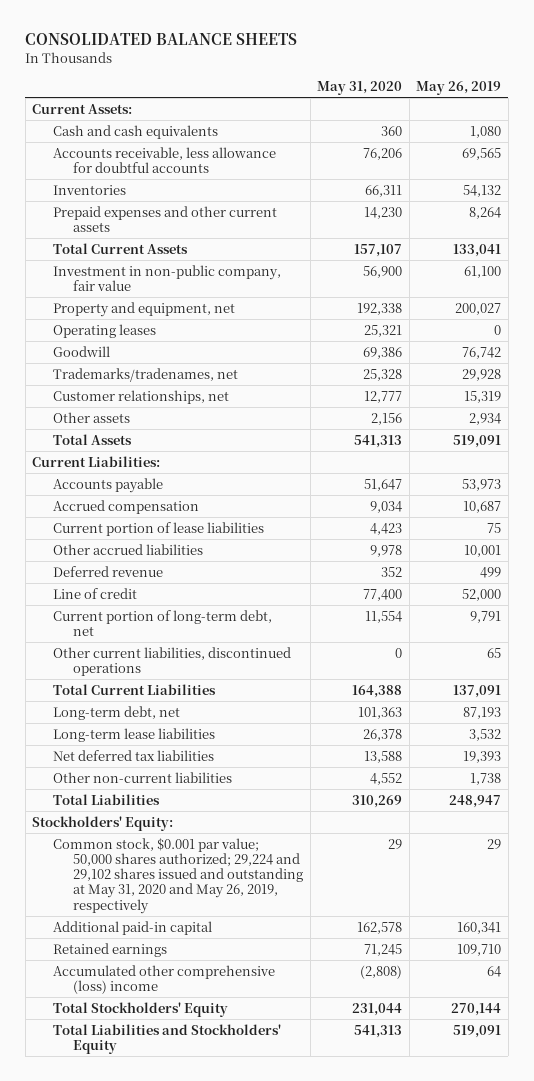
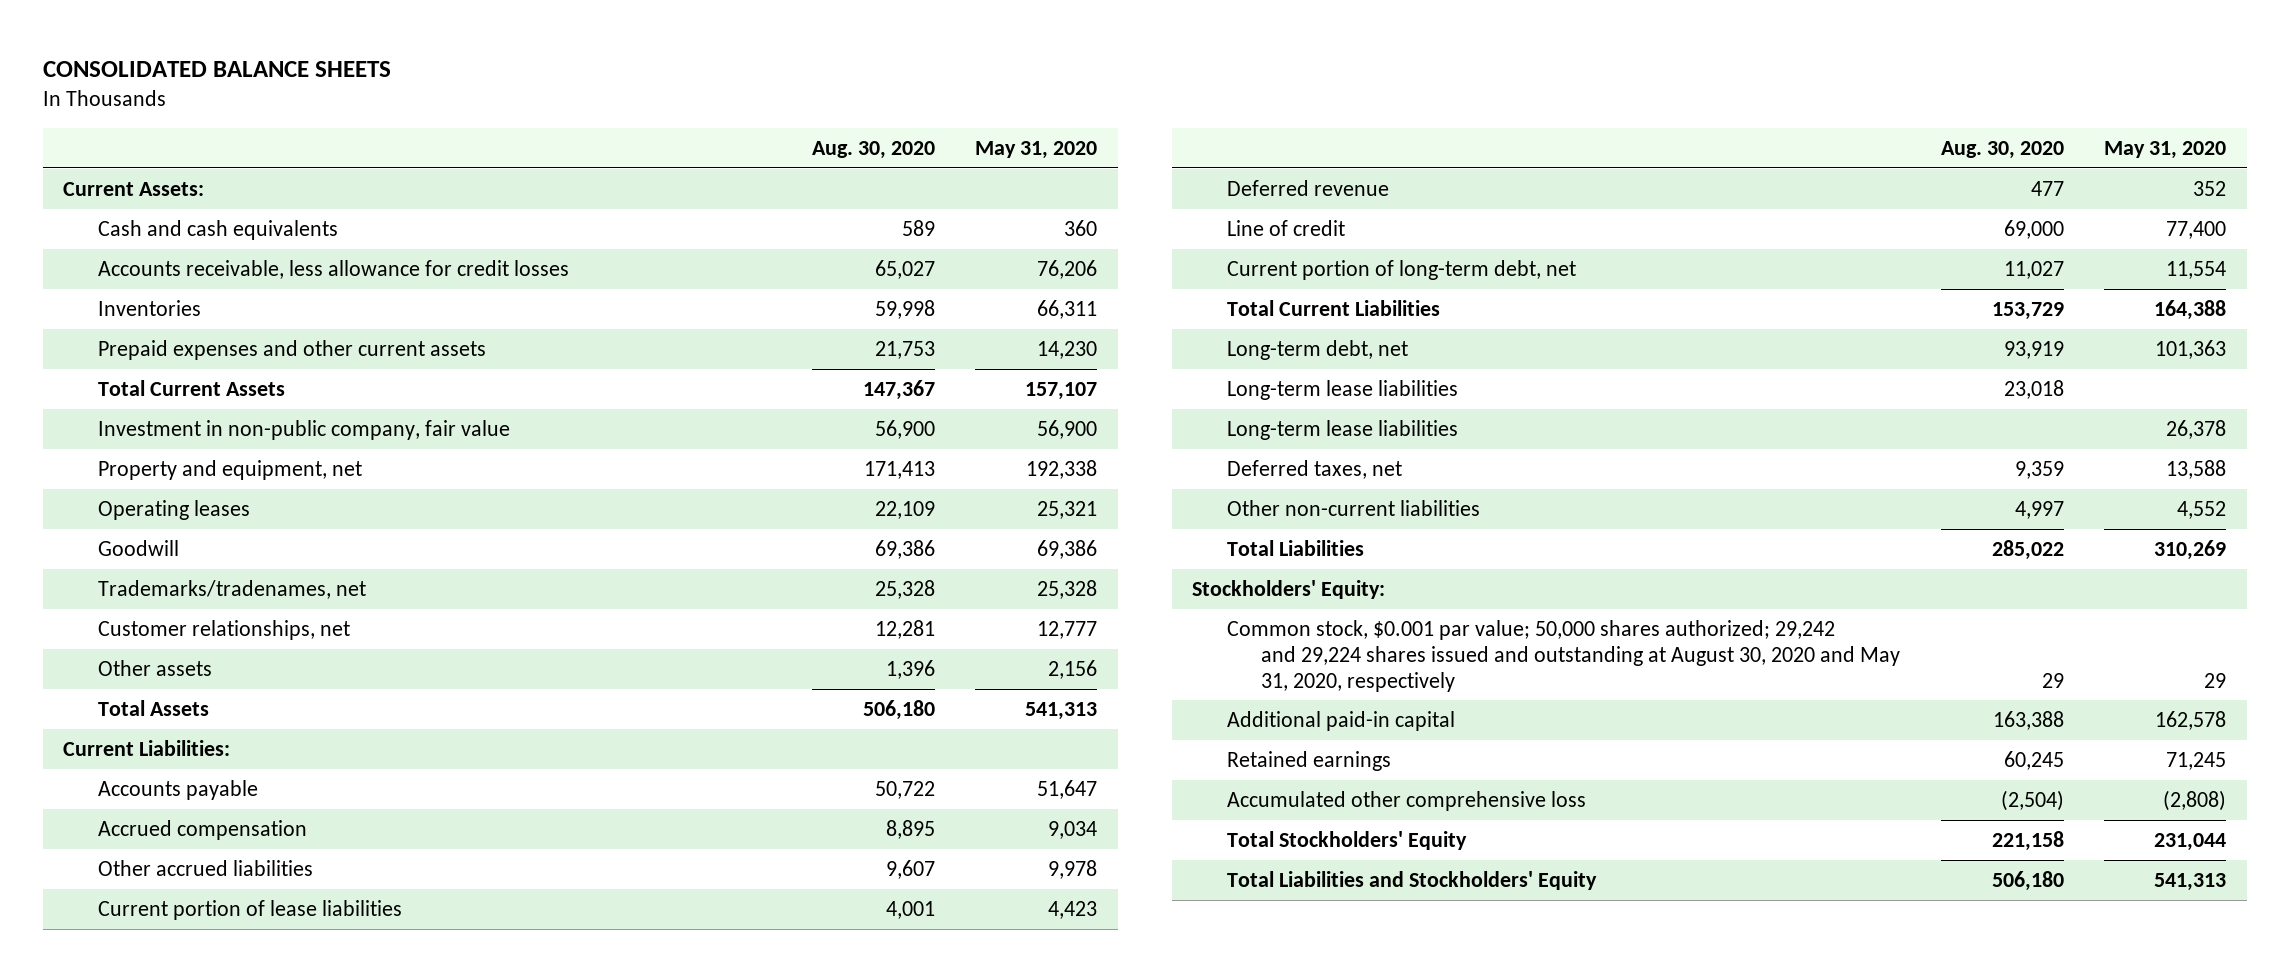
[416,81,502,96] May 26, 2019 -> none
none -> [811,140,935,159] Aug. 30, 2020
[52,146,276,173] Accounts receivable, less allowance for doubtful accounts -> [97,259,569,279] Accounts receivable, less allowance for credit losses
[52,521,264,536] Current portion of lease liabilities -> [97,899,402,920] Current portion of lease liabilities
[52,646,291,676] Other current liabilities, discontinued operations -> none
none -> [1226,379,1458,400] Long-term lease liabilities
[52,749,214,761] Net deferred tax liabilities -> [1226,459,1402,479] Deferred taxes, net
[52,837,304,914] Common stock, $0.001 par value; 50,000 shares authorized; 29,224 and 29,102 shares issued and outstanding at May 31, 2020 and May 26, 2019, respectively -> [1226,619,1901,692] Common stock, $0.001 par value; 50,000 shares authorized; 29,242 and 29,224 shares issued and outstanding at August 30, 2020 and May 31, 2020, respectively
[52,964,275,994] Accumulated other comprehensive (loss) income -> [1226,790,1586,811] Accumulated other comprehensive loss

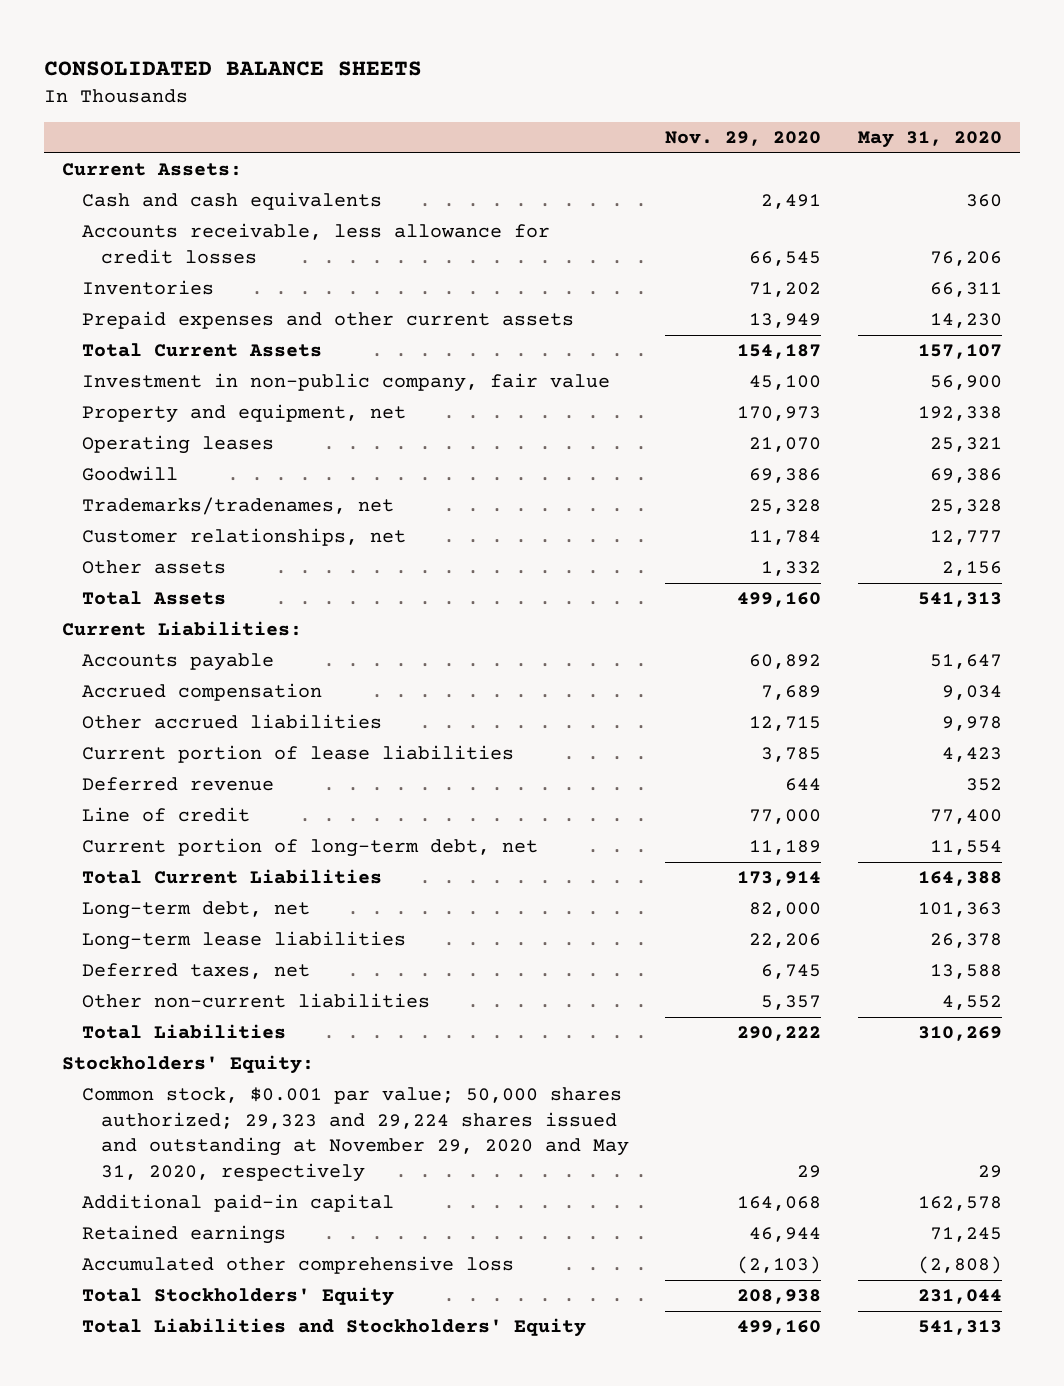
[811,140,935,159] Aug. 30, 2020 -> none
none -> [665,130,822,146] Nov. 29, 2020
[1226,379,1458,400] Long-term lease liabilities -> none
[1226,619,1901,692] Common stock, $0.001 par value; 50,000 shares authorized; 29,242 and 29,224 shares issued and outstanding at August 30, 2020 and May 31, 2020, respectively -> [81,1087,629,1183] Common stock, $0.001 par value; 50,000 shares authorized; 29,323 and 29,224 shares issued and outstanding at November 29, 2020 and May 31, 2020, respectively

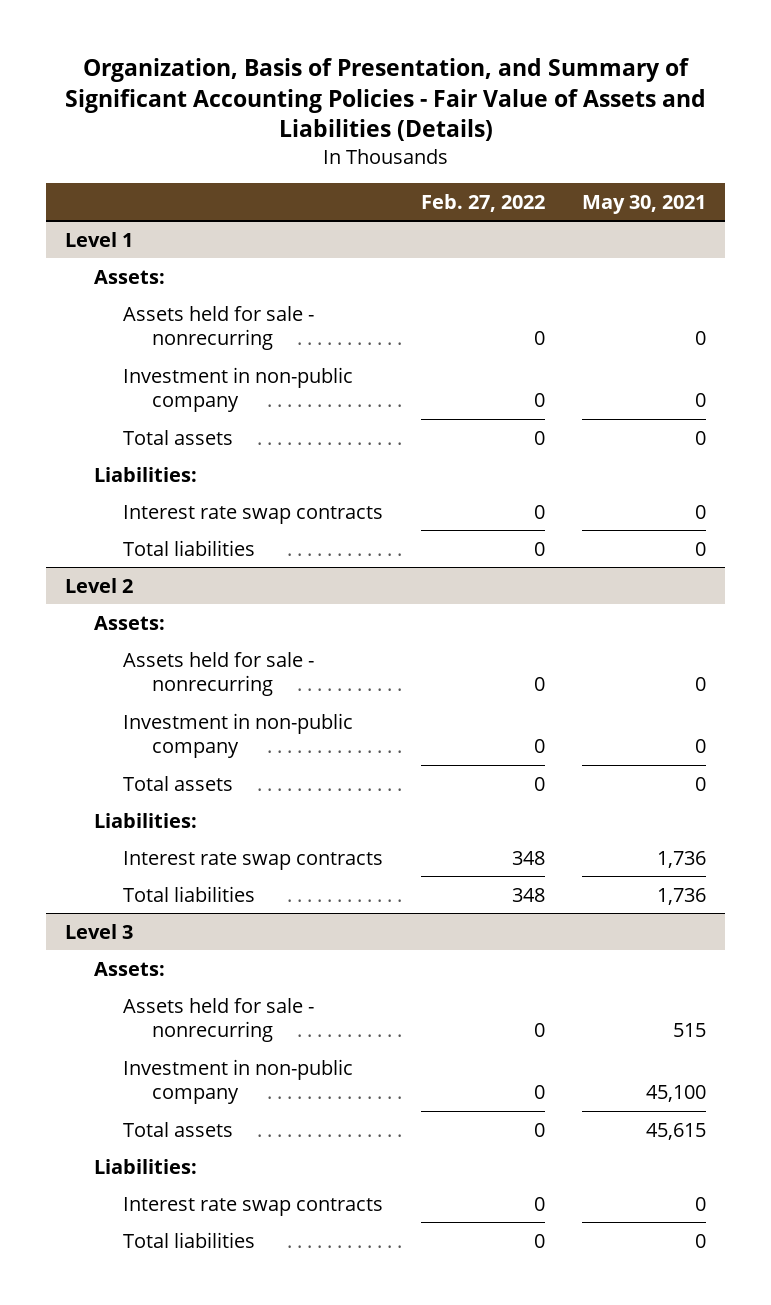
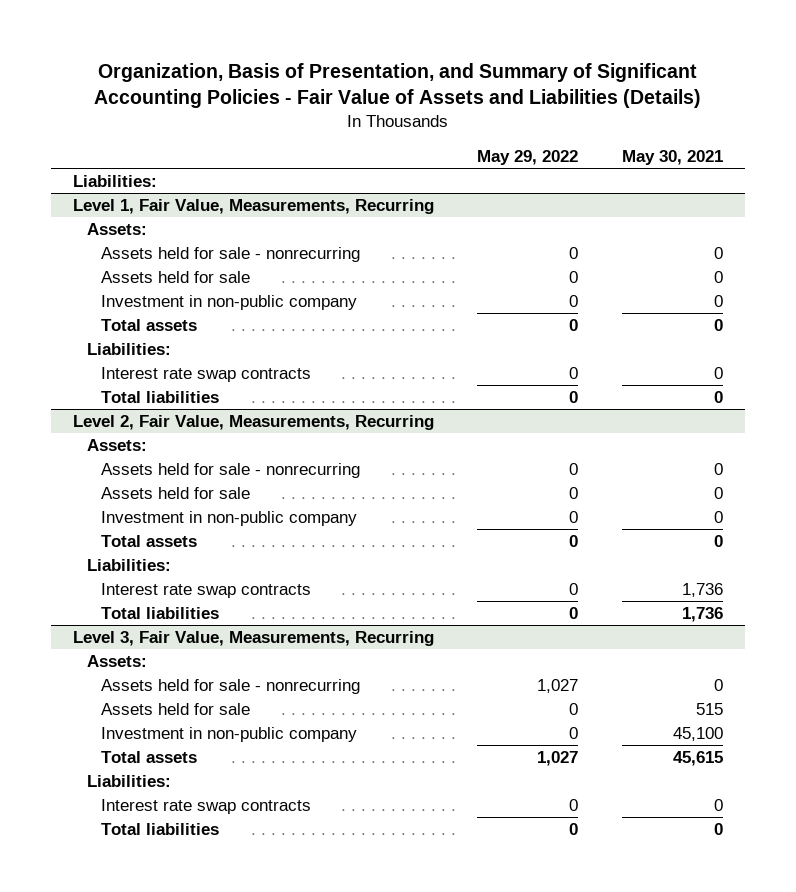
[420,193,545,212] Feb. 27, 2022 -> none
none -> [477,150,579,166] May 29, 2022
[64,231,133,247] Level 1 -> none
none -> [72,174,157,187] Liabilities:
none -> [72,198,434,214] Level 1, Fair Value, Measurements, Recurring
none -> [101,270,251,283] Assets held for sale
[64,577,133,593] Level 2 -> none
none -> [72,414,434,430] Level 2, Fair Value, Measurements, Recurring
none -> [101,486,251,499] Assets held for sale
[64,923,133,939] Level 3 -> none
none -> [72,630,434,646] Level 3, Fair Value, Measurements, Recurring
[673,1023,707,1038] 515 -> [713,678,723,691] 0
none -> [101,702,251,715] Assets held for sale

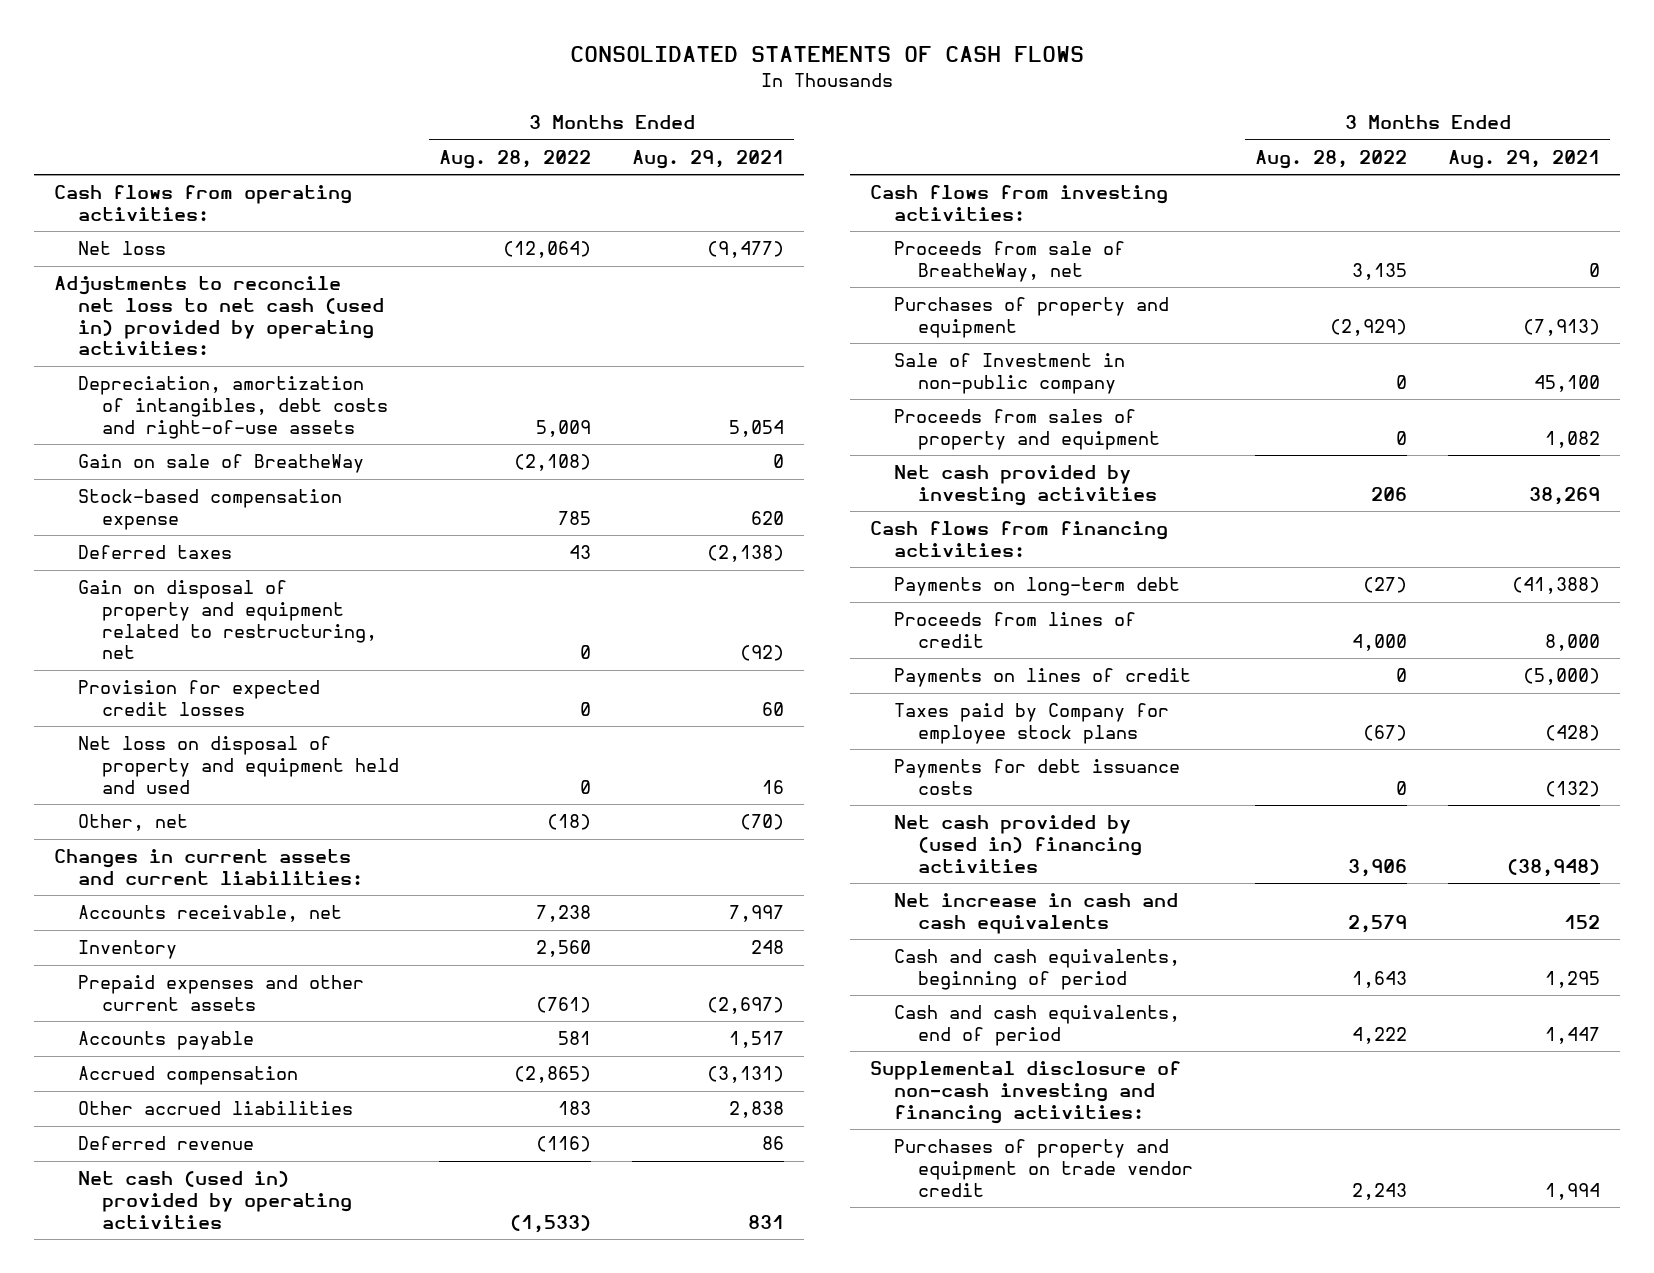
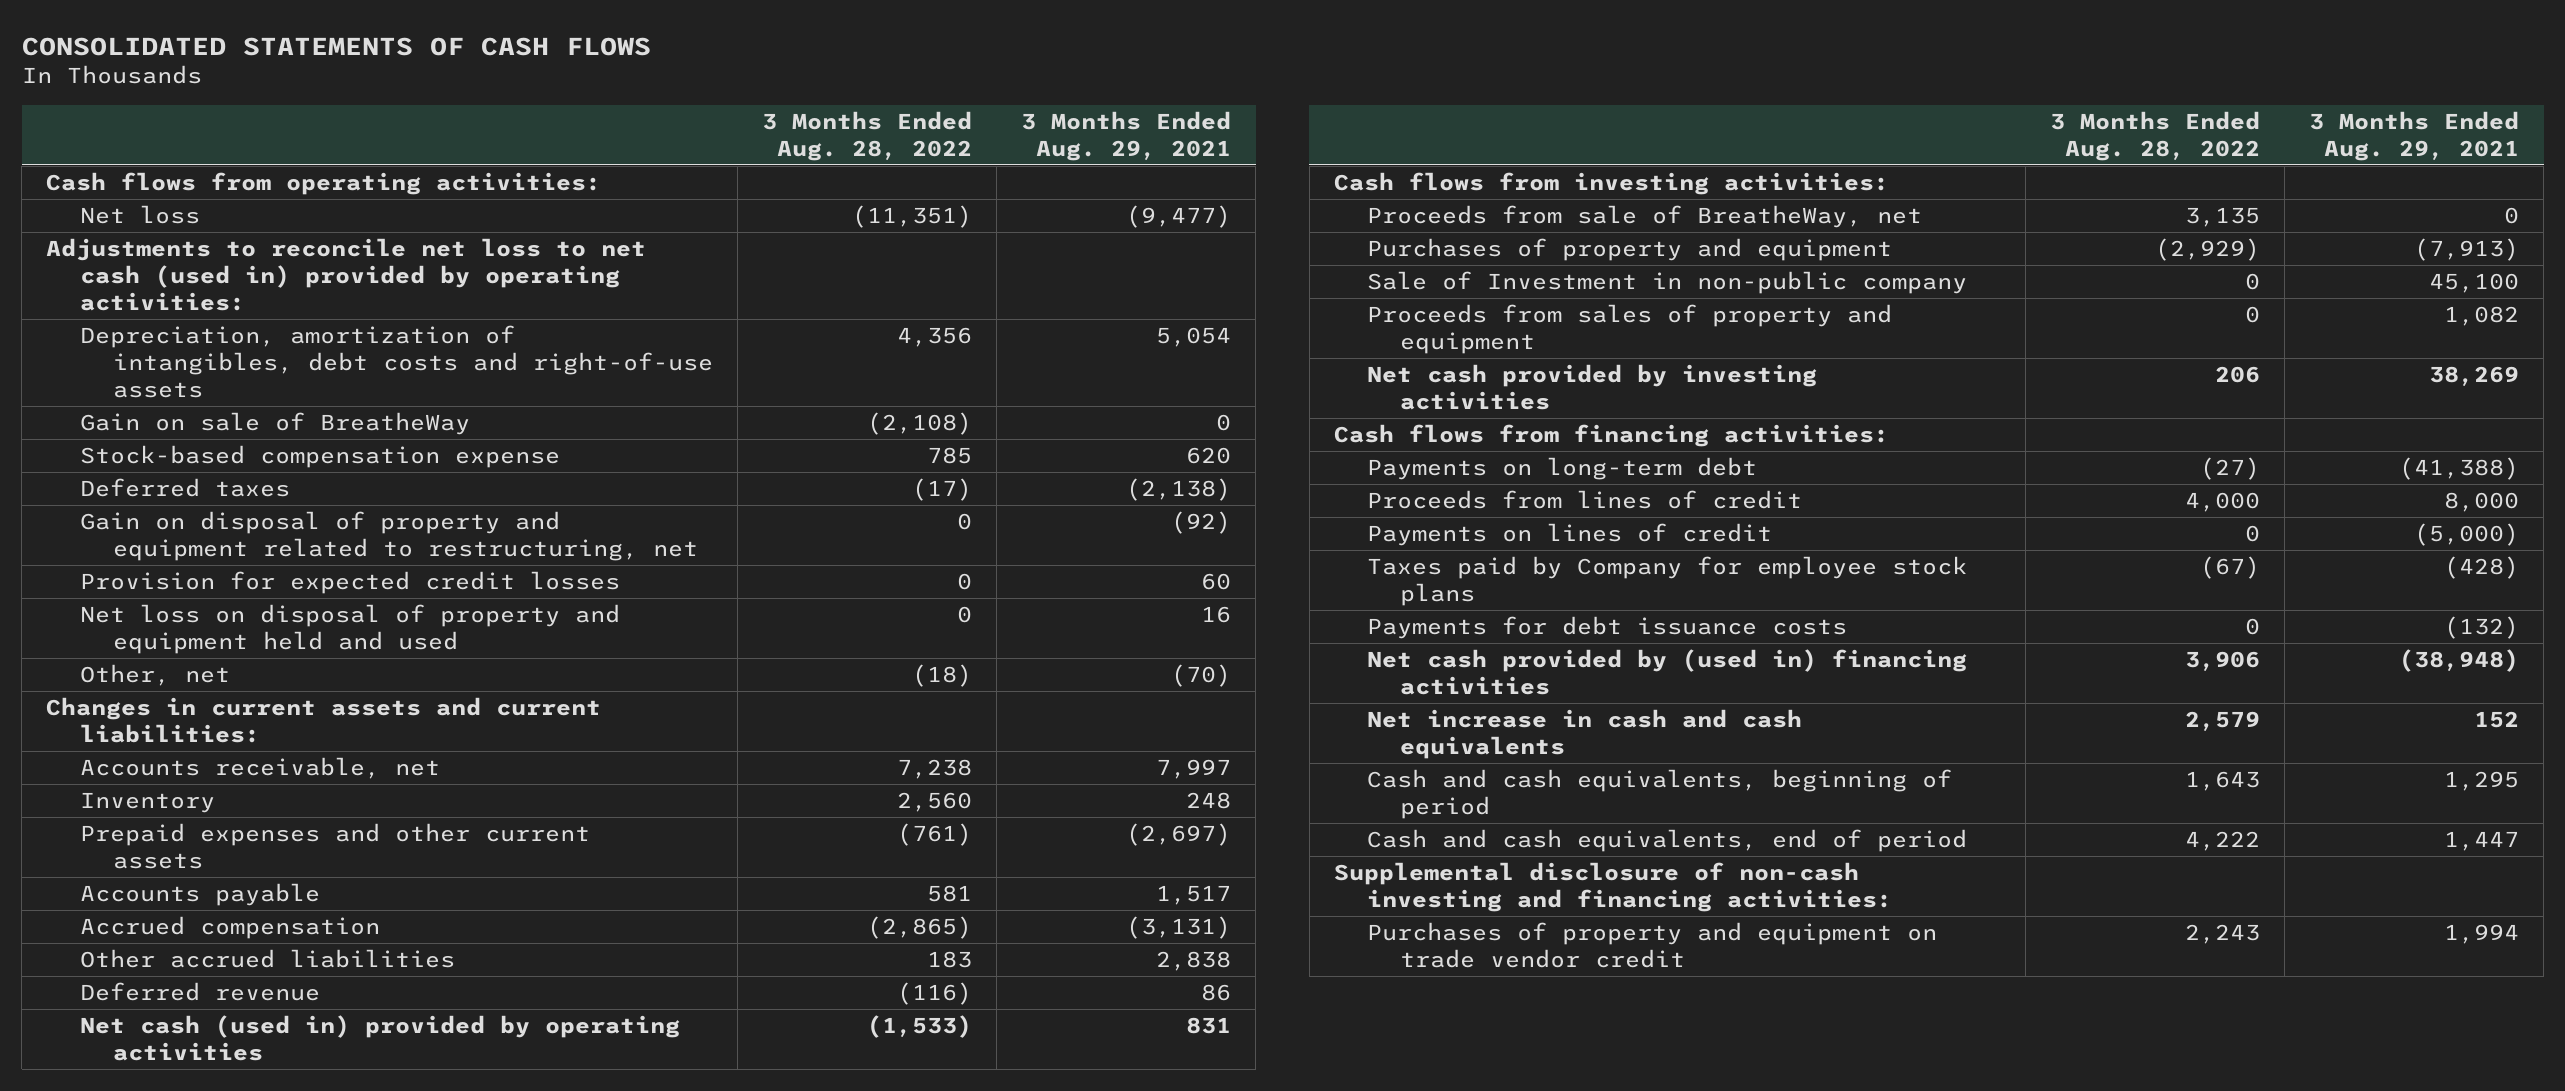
[503,241,592,259] (12,064) -> [852,205,973,229] (11,351)
[536,419,592,437] 5,009 -> [897,327,973,348] 4,356
[569,545,592,560] 43 -> [912,478,973,502] (17)

